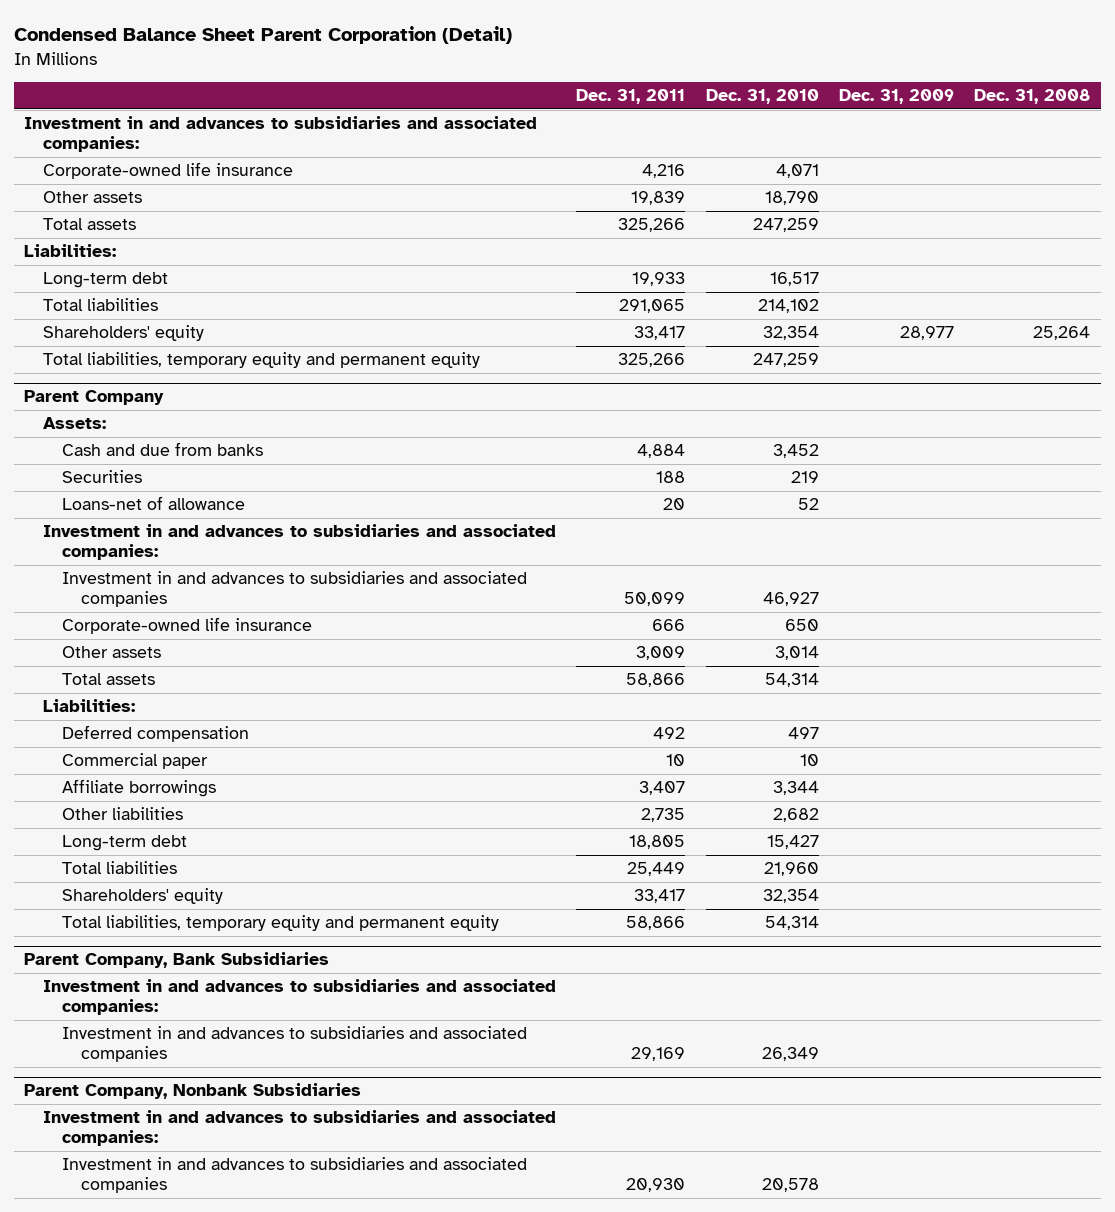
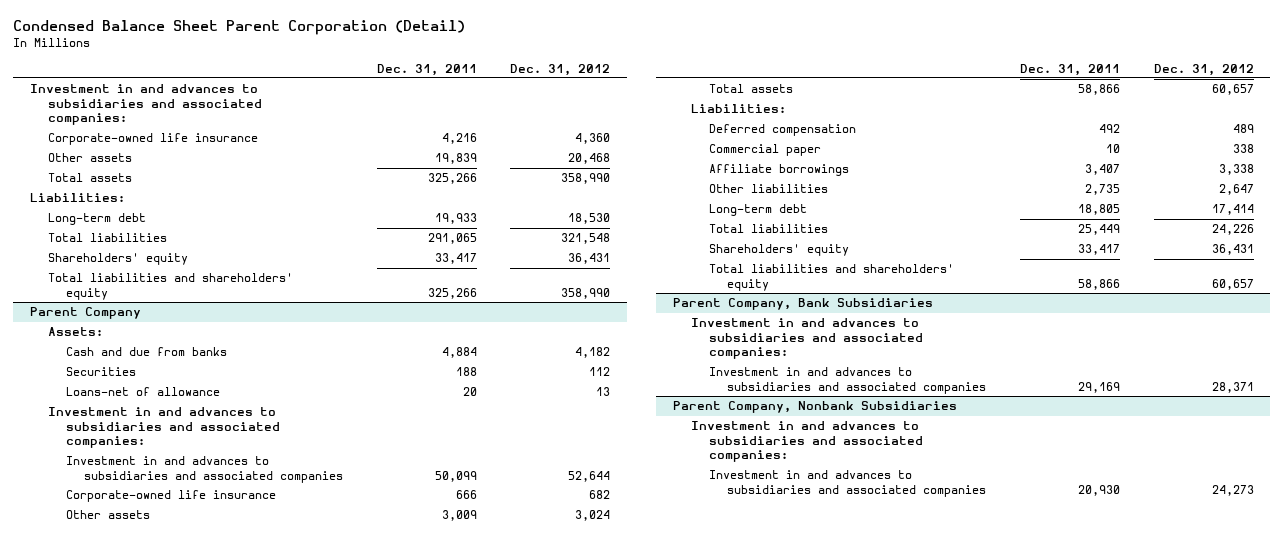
[705,89,819,105] Dec. 31, 2010 -> none
[839,89,955,105] Dec. 31, 2009 -> none
[974,89,1091,105] Dec. 31, 2008 -> none
none -> [510,63,611,76] Dec. 31, 2012
[43,352,481,369] Total liabilities, temporary equity and permanent equity -> [47,273,293,300] Total liabilities and shareholders' equity
[61,915,499,932] Total liabilities, temporary equity and permanent equity -> [709,264,955,291] Total liabilities and shareholders' equity

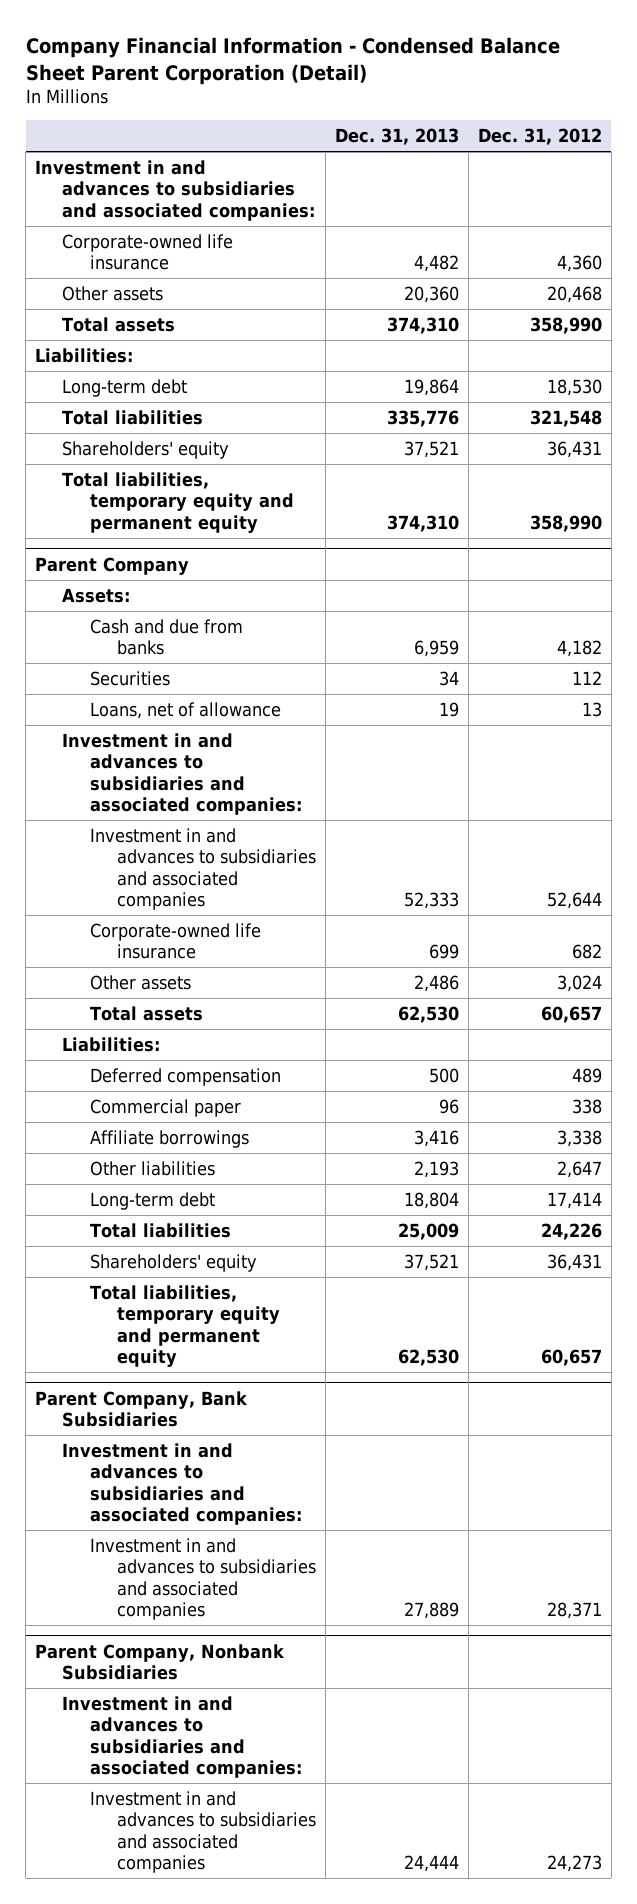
[12,20,465,36] Condensed Balance Sheet Parent Corporation (Detail) -> [25,36,560,85] Company Financial Information - Condensed Balance Sheet Parent Corporation (Detail)
[376,63,477,76] Dec. 31, 2011 -> none
none -> [334,128,459,146] Dec. 31, 2013
[47,273,293,300] Total liabilities and shareholders' equity -> [62,471,294,533] Total liabilities, temporary equity and permanent equity
[65,387,220,397] Loans-net of allowance -> [89,701,281,719] Loans, net of allowance
[709,264,955,291] Total liabilities and shareholders' equity -> [89,1284,280,1368] Total liabilities, temporary equity and permanent equity

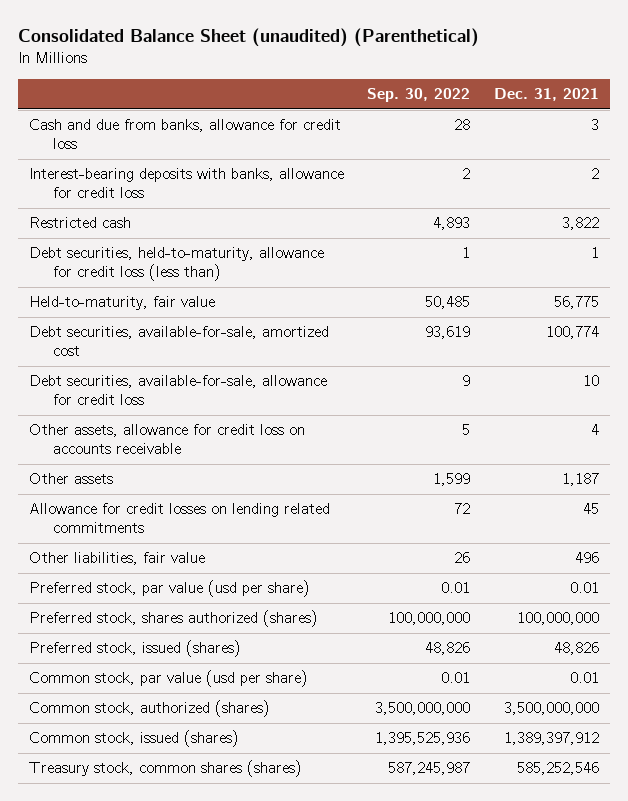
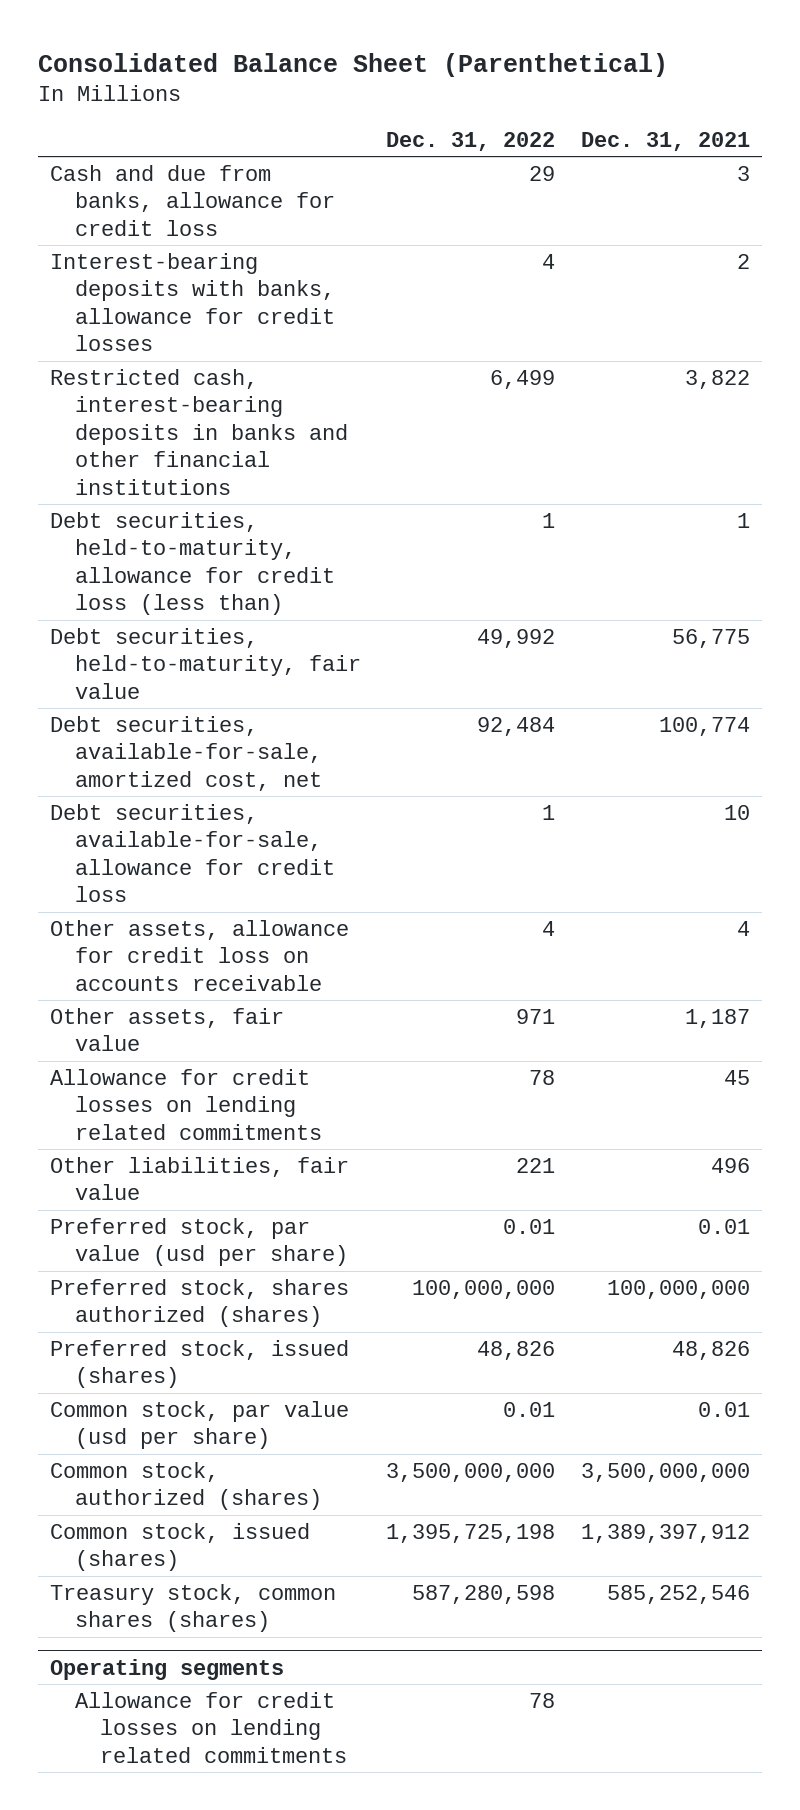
[17,27,479,47] Consolidated Balance Sheet (unaudited) (Parenthetical) -> [37,52,668,77] Consolidated Balance Sheet (Parenthetical)
[367,88,471,103] Sep. 30, 2022 -> none
none -> [386,132,556,152] Dec. 31, 2022
[29,168,345,199] Interest-bearing deposits with banks, allowance for credit loss -> [50,252,336,352] Interest-bearing deposits with banks, allowance for credit losses
[29,217,132,229] Restricted cash -> [50,368,349,495] Restricted cash, interest-bearing deposits in banks and other financial institutions
[29,296,216,311] Held-to-maturity, fair value -> [50,627,362,699] Debt securities, held-to-maturity, fair value
[29,326,330,357] Debt securities, available-for-sale, amortized cost -> [50,715,323,791] Debt securities, available-for-sale, amortized cost, net
[29,473,114,485] Other assets -> [50,1007,285,1052] Other assets, fair value
none -> [50,1658,285,1680] Operating segments
none -> [75,1691,347,1763] Allowance for credit losses on lending related commitments

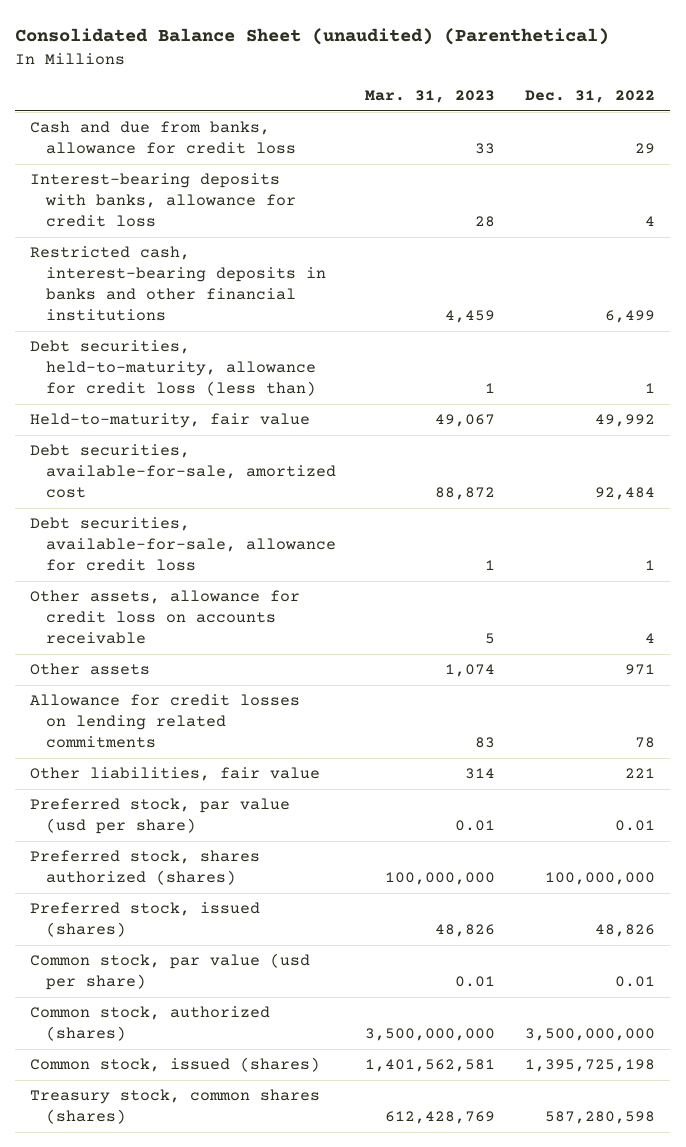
[37,52,668,77] Consolidated Balance Sheet (Parenthetical) -> [15,28,610,46] Consolidated Balance Sheet (unaudited) (Parenthetical)
[580,132,750,152] Dec. 31, 2021 -> none
none -> [365,90,496,104] Mar. 31, 2023
[50,252,336,352] Interest-bearing deposits with banks, allowance for credit losses -> [30,173,296,228] Interest-bearing deposits with banks, allowance for credit loss
[50,627,362,699] Debt securities, held-to-maturity, fair value -> [30,413,311,429] Held-to-maturity, fair value
[50,715,323,791] Debt securities, available-for-sale, amortized cost, net -> [30,444,336,499] Debt securities, available-for-sale, amortized cost
[50,1007,285,1052] Other assets, fair value -> [30,663,151,676] Other assets
[50,1658,285,1680] Operating segments -> none
[75,1691,347,1763] Allowance for credit losses on lending related commitments -> none

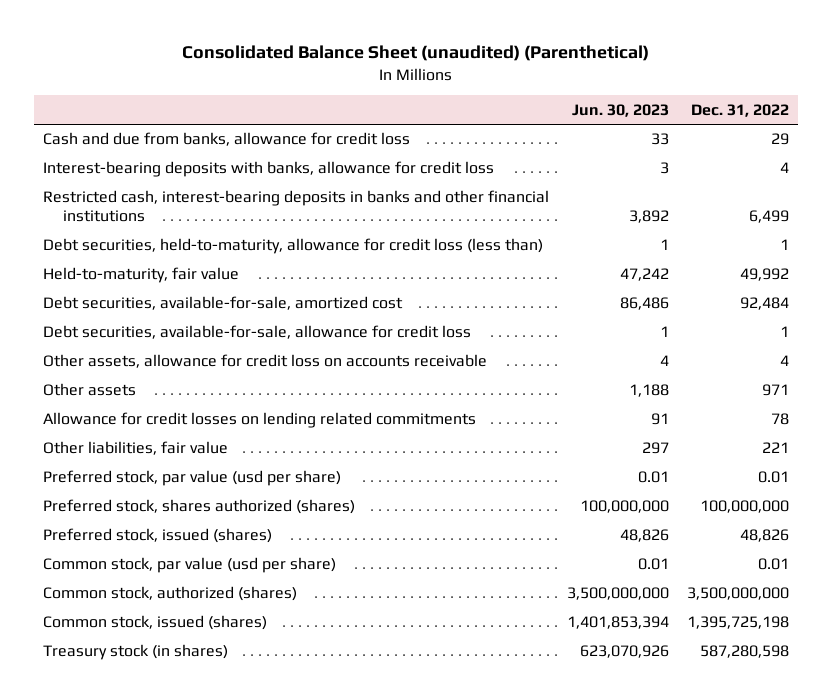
[365,90,496,104] Mar. 31, 2023 -> none
none -> [571,103,669,117] Jun. 30, 2023
[30,1089,321,1125] Treasury stock, common shares (shares) -> [42,644,228,661] Treasury stock (in shares)

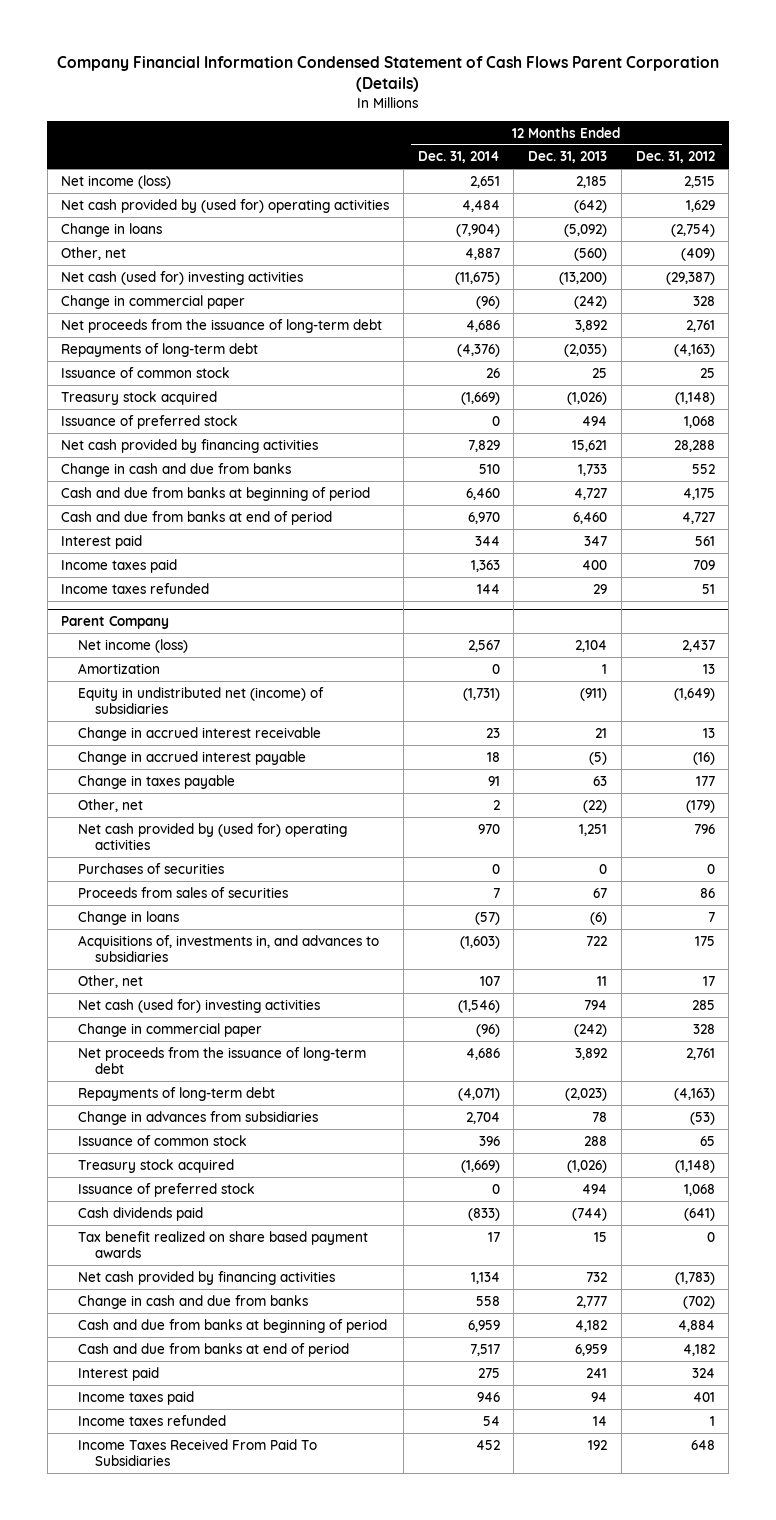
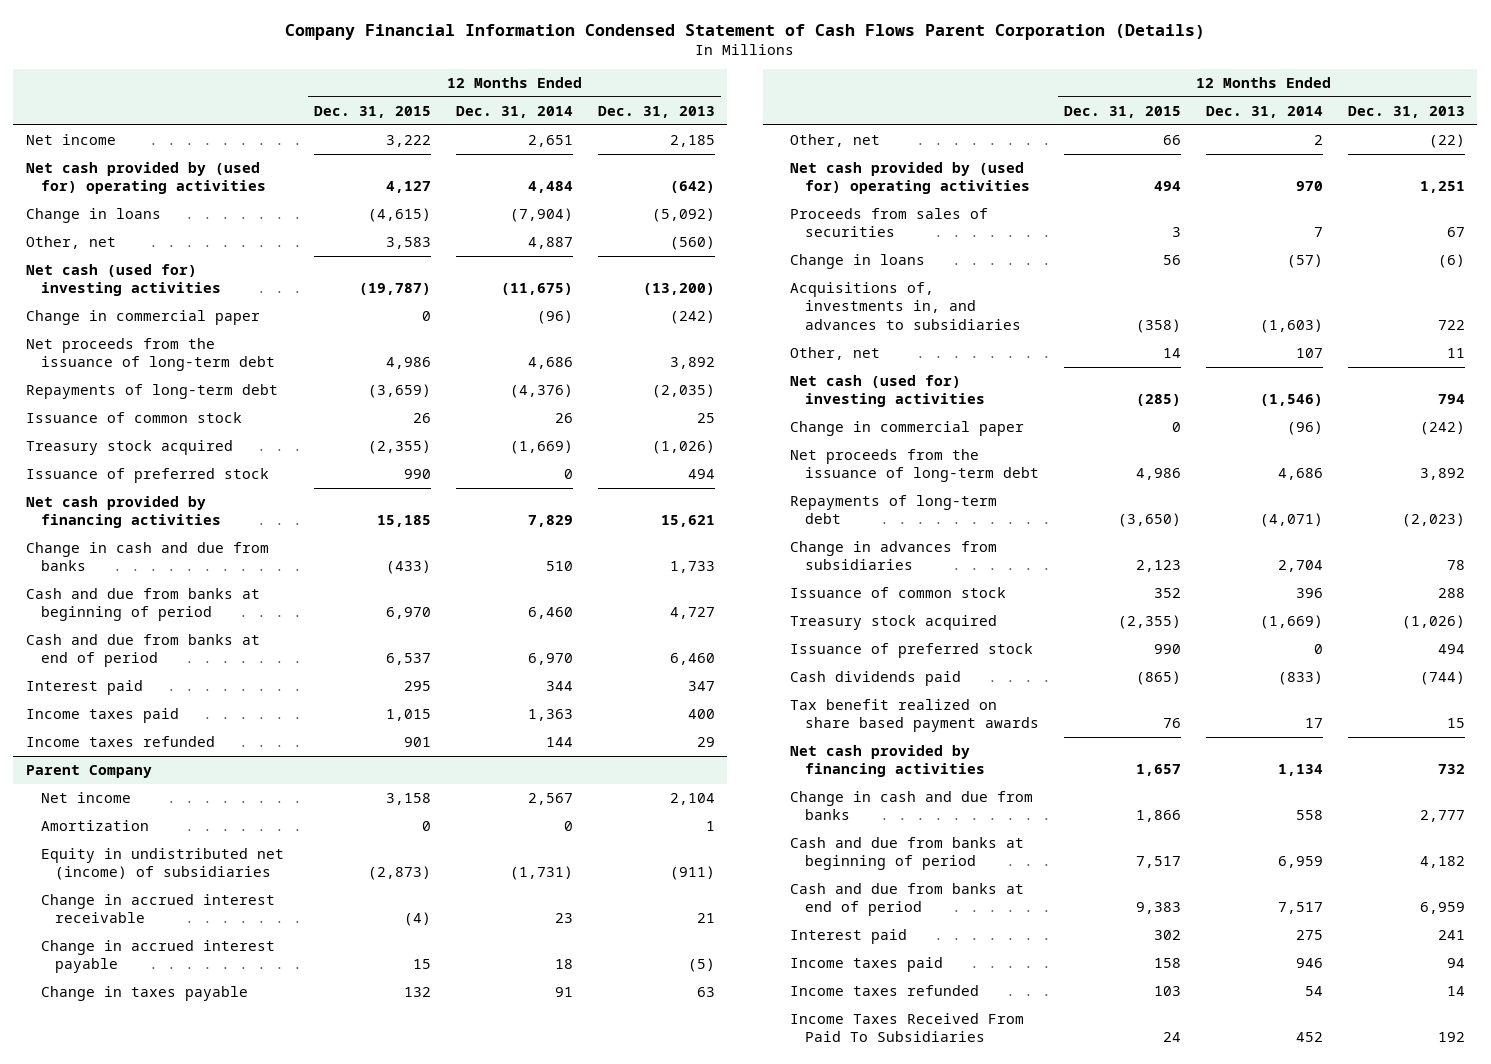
[635,151,715,164] Dec. 31, 2012 -> none
none -> [314,105,432,118] Dec. 31, 2015
[61,174,172,189] Net income (loss) -> [25,133,116,145] Net income
[77,638,188,653] Net income (loss) -> [40,791,131,803] Net income
[77,862,224,874] Purchases of securities -> none

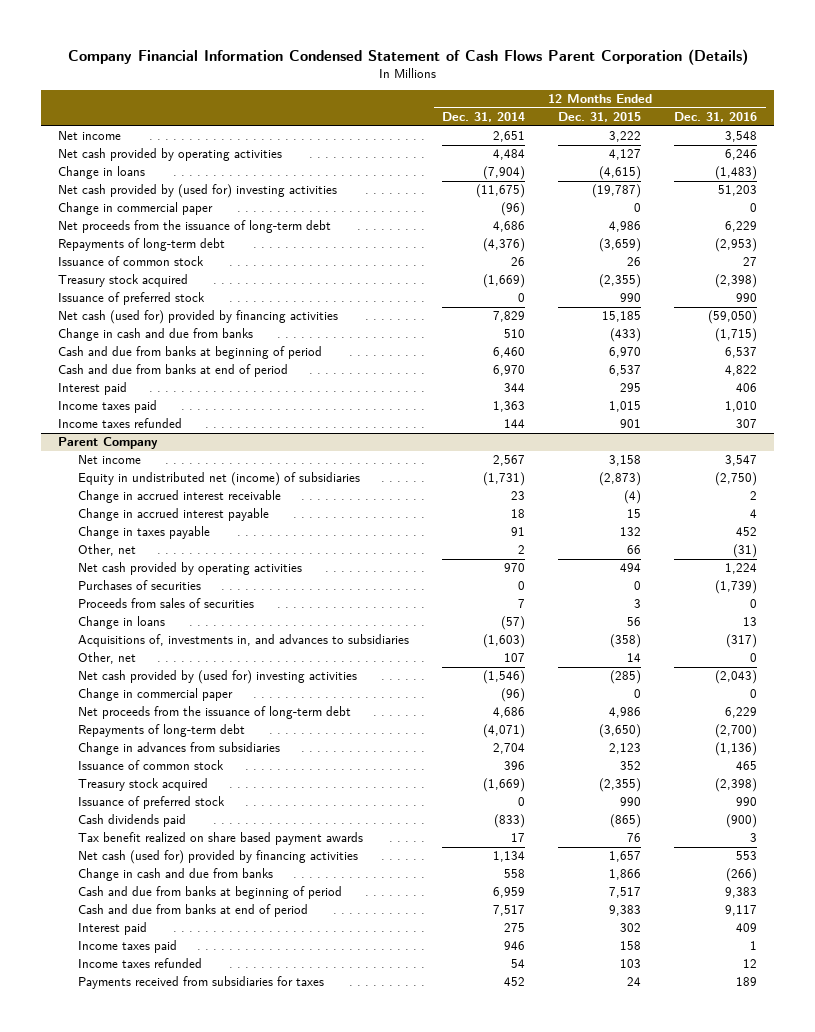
[597,105,715,118] Dec. 31, 2013 -> none
none -> [674,112,758,123] Dec. 31, 2016
[25,161,266,195] Net cash provided by (used for) operating activities -> [58,148,283,162] Net cash provided by operating activities
[25,235,116,249] Other, net -> none
[25,263,221,297] Net cash (used for) investing activities -> [58,184,338,199] Net cash provided by (used for) investing activities
[25,495,221,529] Net cash provided by financing activities -> [58,310,339,325] Net cash (used for) provided by financing activities
[40,819,149,831] Amortization -> none
[790,161,1030,195] Net cash provided by (used for) operating activities -> [77,562,302,576] Net cash provided by operating activities
none -> [77,580,201,591] Purchases of securities
[790,374,985,408] Net cash (used for) investing activities -> [77,670,357,685] Net cash provided by (used for) investing activities
[790,744,985,778] Net cash provided by financing activities -> [77,850,358,865] Net cash (used for) provided by financing activities
[790,1012,1025,1043] Income Taxes Received From Paid To Subsidiaries -> [77,976,324,990] Payments received from subsidiaries for taxes

